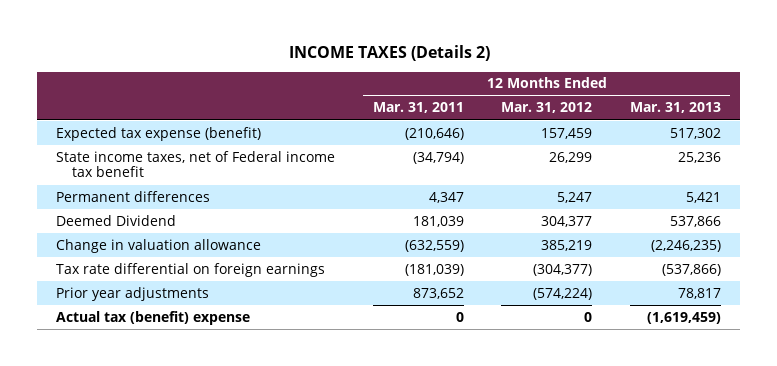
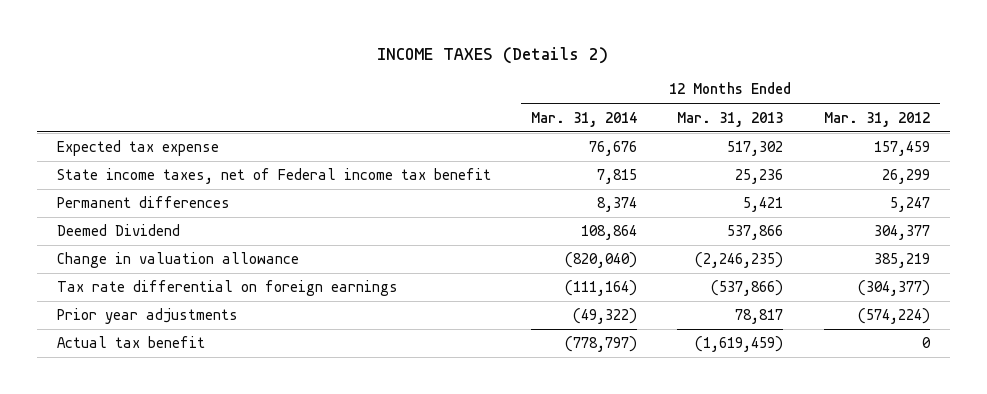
[372,102,464,114] Mar. 31, 2011 -> none
none -> [531,111,638,127] Mar. 31, 2014
[56,126,262,141] Expected tax expense (benefit) -> [57,140,220,157] Expected tax expense
[56,310,251,325] Actual tax (benefit) expense -> [57,336,206,349] Actual tax benefit

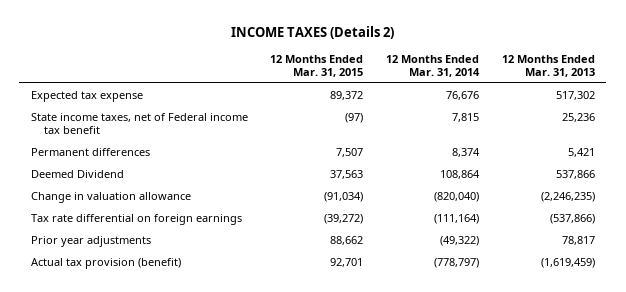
[823,111,930,127] Mar. 31, 2012 -> none
none -> [270,54,364,77] 12 Months Ended Mar. 31, 2015
[57,336,206,349] Actual tax benefit -> [30,257,181,269] Actual tax provision (benefit)

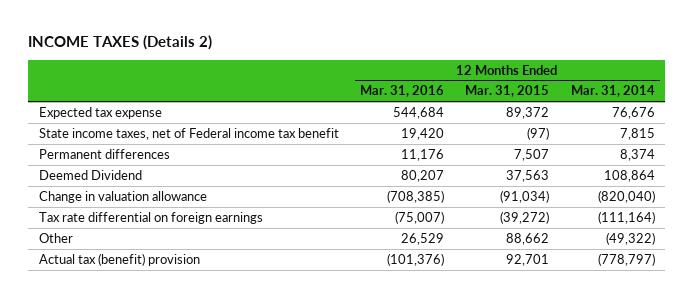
[501,54,595,77] 12 Months Ended Mar. 31, 2013 -> none
none -> [359,85,444,98] Mar. 31, 2016
[30,235,151,247] Prior year adjustments -> [38,232,73,243] Other
[30,257,181,269] Actual tax provision (benefit) -> [38,252,200,266] Actual tax (benefit) provision

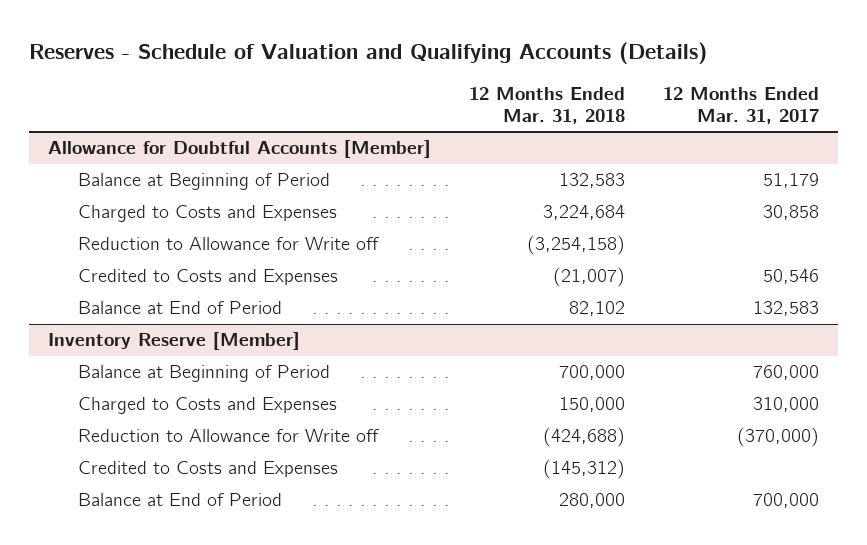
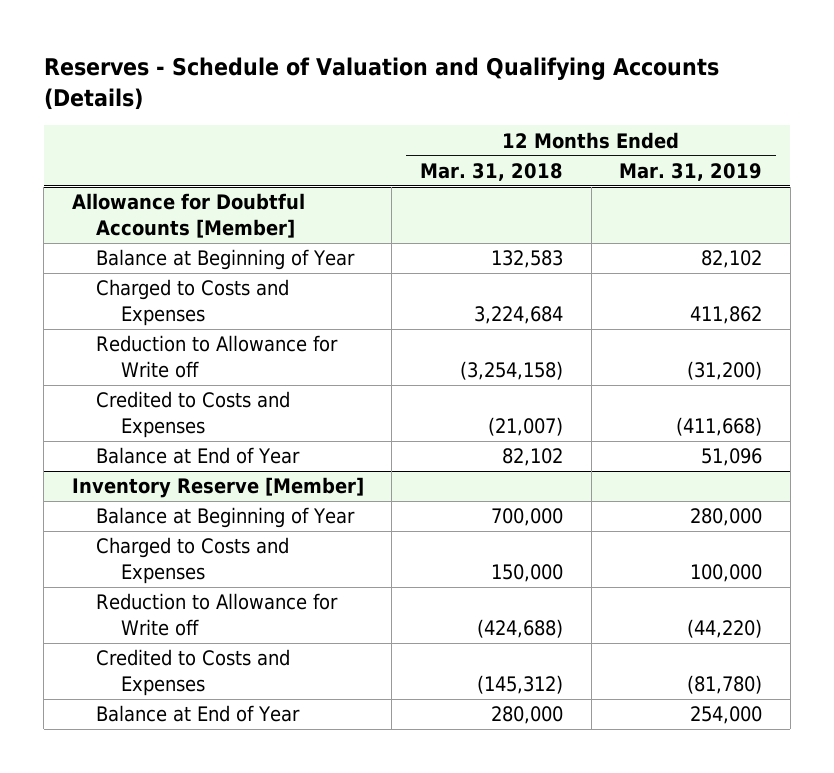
[662,86,819,124] 12 Months Ended Mar. 31, 2017 -> none
none -> [619,163,763,182] Mar. 31, 2019
[78,173,331,191] Balance at Beginning of Period -> [96,249,356,271] Balance at Beginning of Year
[78,301,283,315] Balance at End of Period -> [96,447,301,465] Balance at End of Year
[78,365,331,383] Balance at Beginning of Period -> [96,507,356,529] Balance at Beginning of Year
[78,493,283,507] Balance at End of Period -> [96,705,301,723] Balance at End of Year

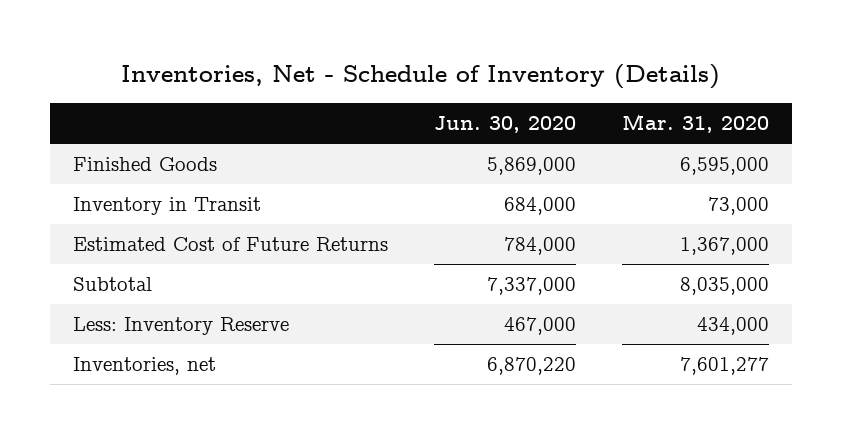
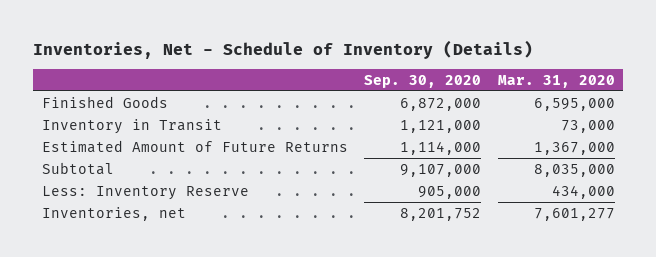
[434,115,577,133] Jun. 30, 2020 -> none
none -> [364,74,482,88] Sep. 30, 2020
[73,237,389,252] Estimated Cost of Future Returns -> [41,139,348,153] Estimated Amount of Future Returns

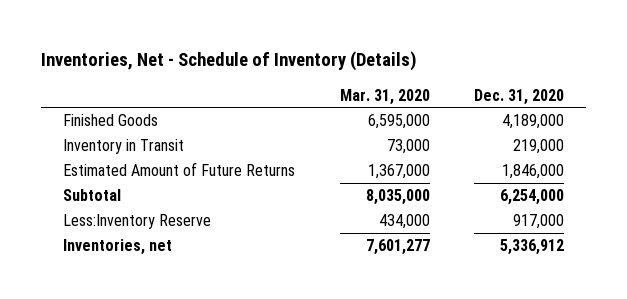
[364,74,482,88] Sep. 30, 2020 -> none
none -> [474,88,565,105] Dec. 31, 2020
[41,185,249,200] Less: Inventory Reserve -> [63,214,212,230] Less:Inventory Reserve

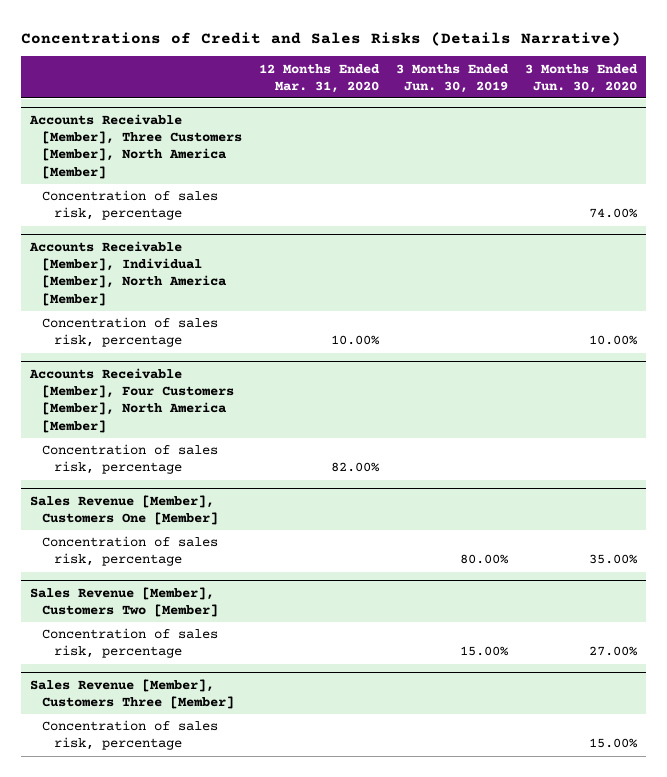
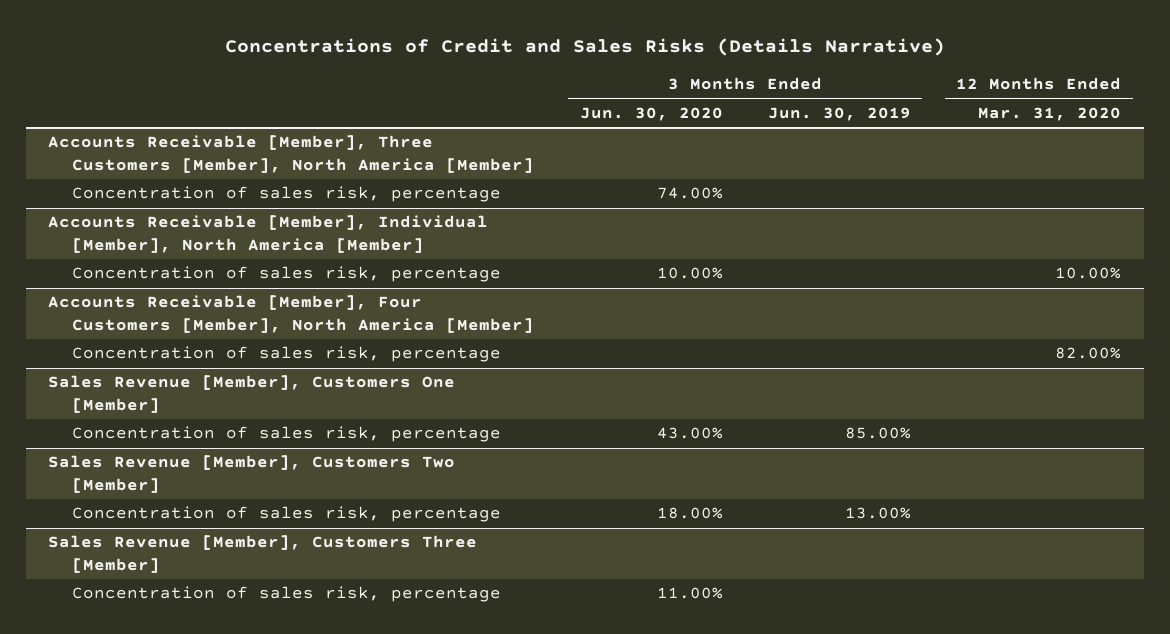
[460,554,510,565] 80.00% -> [845,427,912,440] 85.00%
[589,554,639,565] 35.00% -> [656,427,723,440] 43.00%
[460,646,510,657] 15.00% -> [845,507,912,520] 13.00%
[589,646,639,657] 27.00% -> [656,507,723,520] 18.00%
[589,738,639,749] 15.00% -> [656,587,723,600] 11.00%

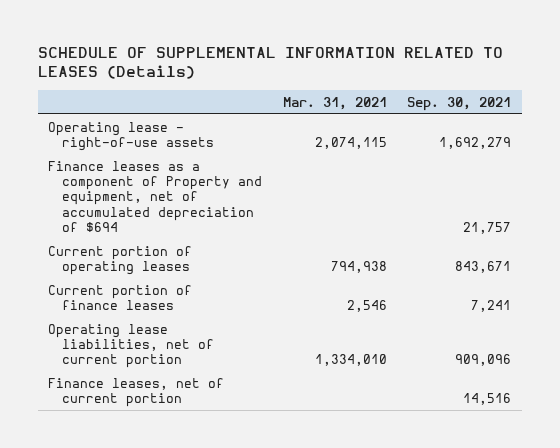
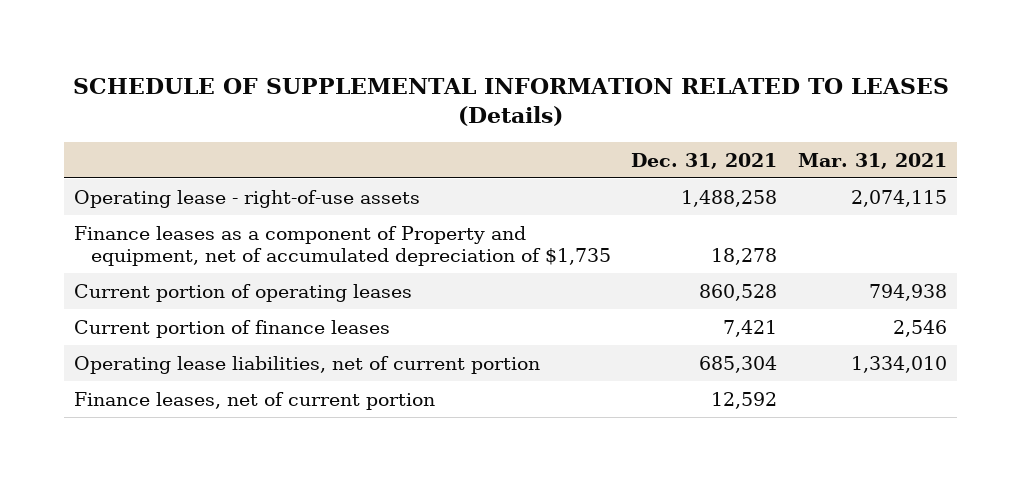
[407,96,512,111] Sep. 30, 2021 -> none
none -> [631,152,778,169] Dec. 31, 2021
[48,160,262,233] Finance leases as a component of Property and equipment, net of accumulated depreciation of $694 -> [74,225,611,266] Finance leases as a component of Property and equipment, net of accumulated depreciation of $1,735

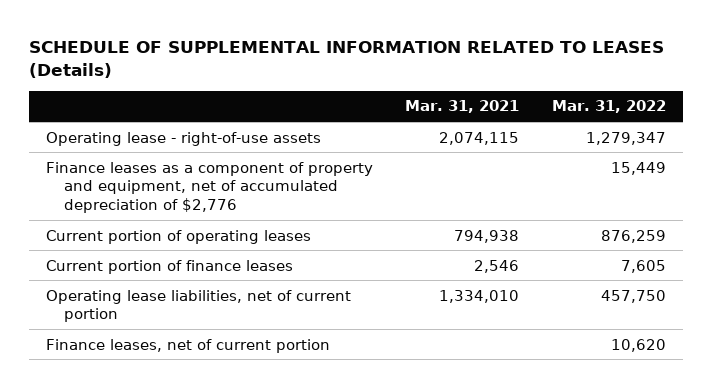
[631,152,778,169] Dec. 31, 2021 -> none
none -> [552,100,667,114] Mar. 31, 2022
[74,225,611,266] Finance leases as a component of Property and equipment, net of accumulated depreciation of $1,735 -> [45,161,373,214] Finance leases as a component of property and equipment, net of accumulated depreciation of $2,776

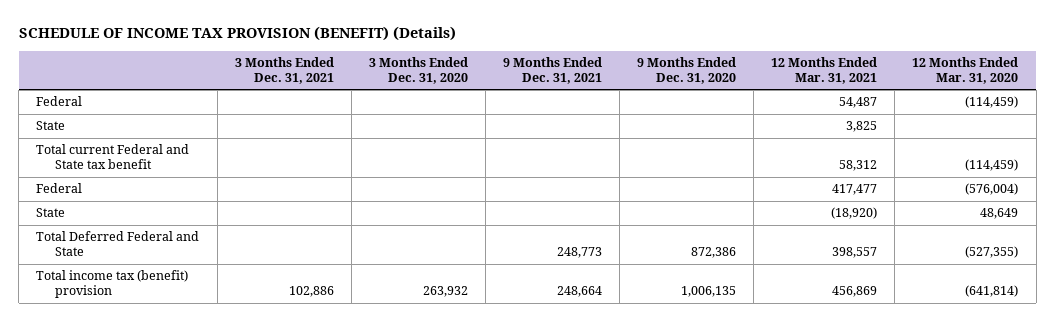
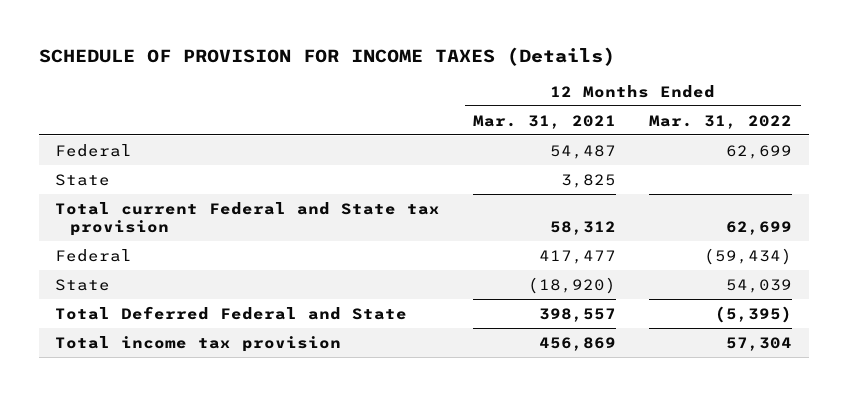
[18,26,456,42] SCHEDULE OF INCOME TAX PROVISION (BENEFIT) (Details) -> [38,46,615,66] SCHEDULE OF PROVISION FOR INCOME TAXES (Details)
[234,56,334,85] 3 Months Ended Dec. 31, 2021 -> none
[368,56,468,85] 3 Months Ended Dec. 31, 2020 -> none
[502,56,602,85] 9 Months Ended Dec. 31, 2021 -> none
[637,56,737,85] 9 Months Ended Dec. 31, 2020 -> none
[912,56,1019,85] 12 Months Ended Mar. 31, 2020 -> none
none -> [649,114,793,129] Mar. 31, 2022
[36,144,190,170] Total current Federal and State tax benefit -> [55,201,441,237] Total current Federal and State tax provision
[36,270,189,299] Total income tax (benefit) provision -> [55,335,342,352] Total income tax provision

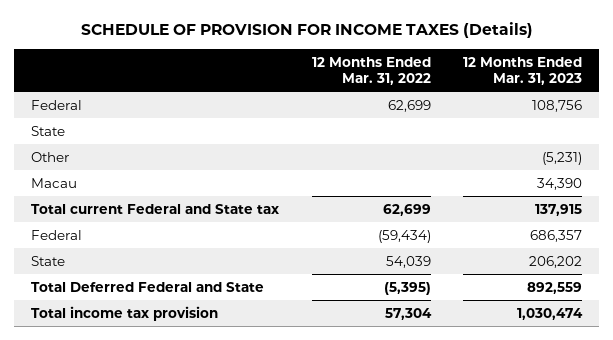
[473,114,617,129] Mar. 31, 2021 -> none
none -> [463,56,583,85] 12 Months Ended Mar. 31, 2023
none -> [30,151,69,162] Other
none -> [30,177,77,188] Macau
[55,201,441,237] Total current Federal and State tax provision -> [30,203,279,214] Total current Federal and State tax

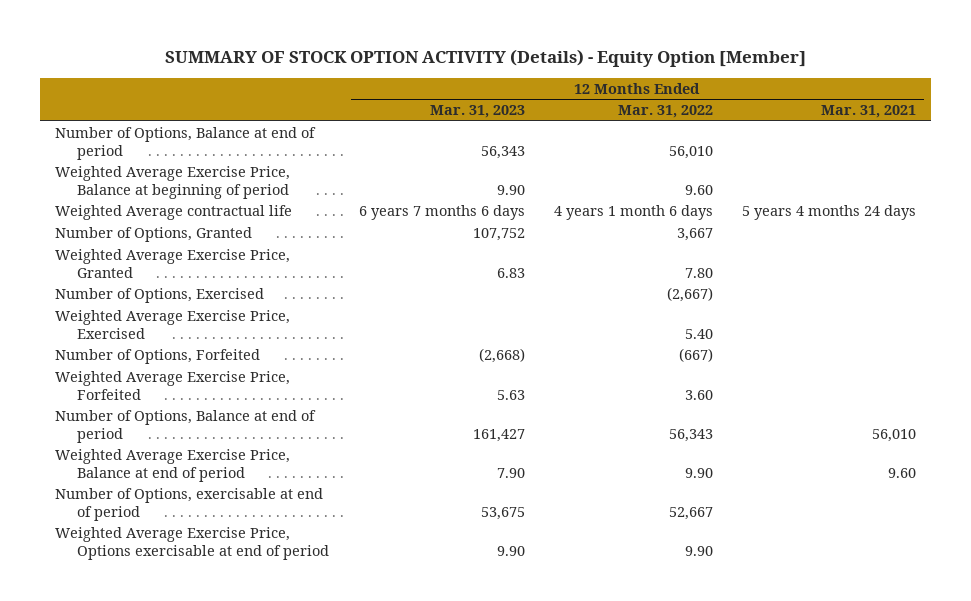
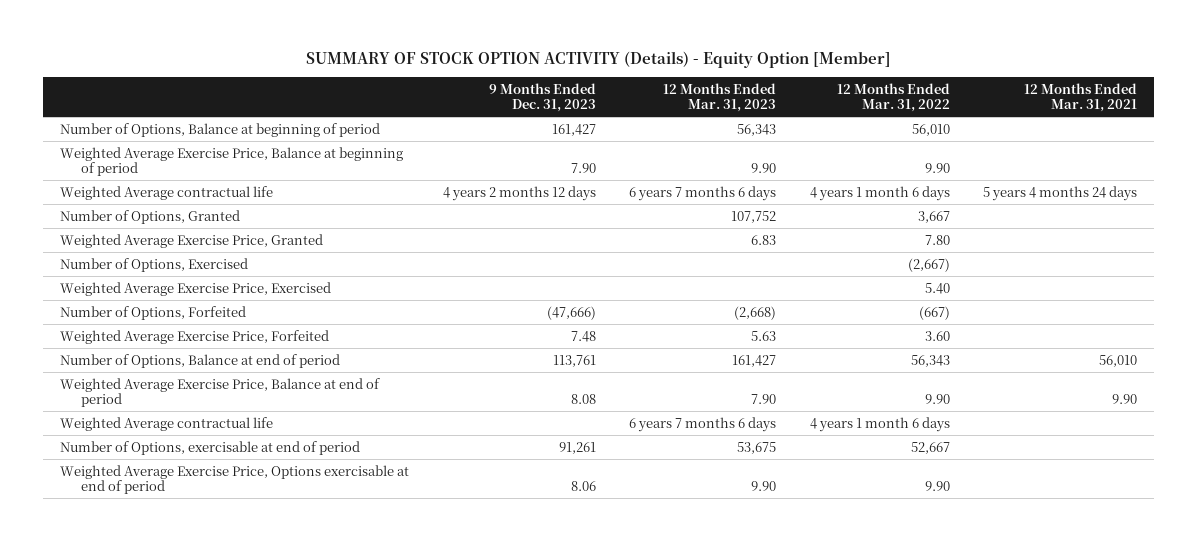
none -> [488,82,596,113] 9 Months Ended Dec. 31, 2023
[55,127,317,160] Number of Options, Balance at end of period -> [60,122,381,137] Number of Options, Balance at beginning of period
[684,184,713,195] 9.60 -> [924,163,950,174] 9.90
[888,467,917,478] 9.60 -> [1112,394,1138,405] 9.90
none -> [60,416,274,431] Weighted Average contractual life

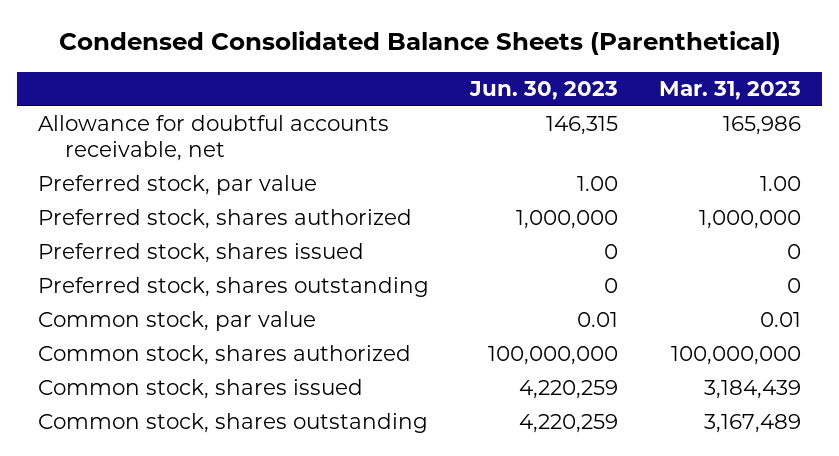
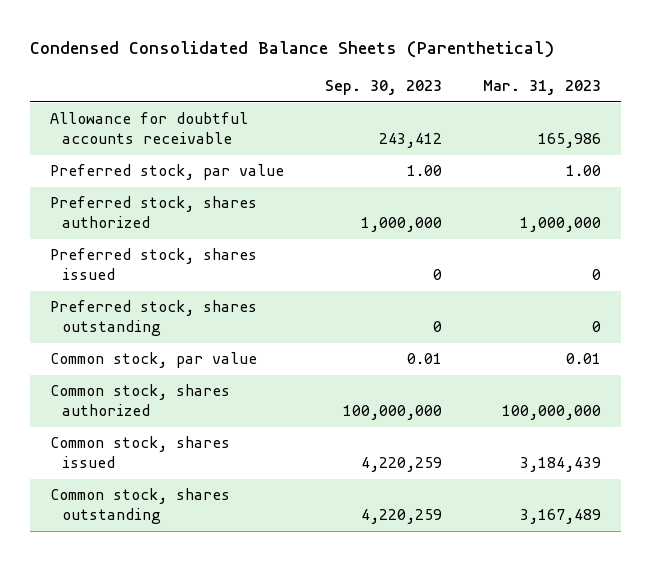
[469,81,619,101] Jun. 30, 2023 -> none
none -> [324,80,442,96] Sep. 30, 2023
[37,115,389,162] Allowance for doubtful accounts receivable, net -> [50,112,249,145] Allowance for doubtful accounts receivable

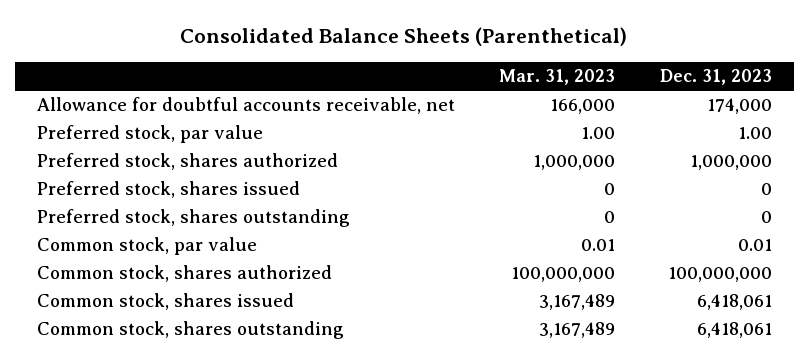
[29,41,554,59] Condensed Consolidated Balance Sheets (Parenthetical) -> [180,27,628,47] Consolidated Balance Sheets (Parenthetical)
[324,80,442,96] Sep. 30, 2023 -> none
none -> [659,69,772,86] Dec. 31, 2023
[50,112,249,145] Allowance for doubtful accounts receivable -> [37,97,456,115] Allowance for doubtful accounts receivable, net
[537,133,601,149] 165,986 -> [550,99,616,115] 166,000
[519,457,601,473] 3,184,439 -> [539,294,616,311] 3,167,489

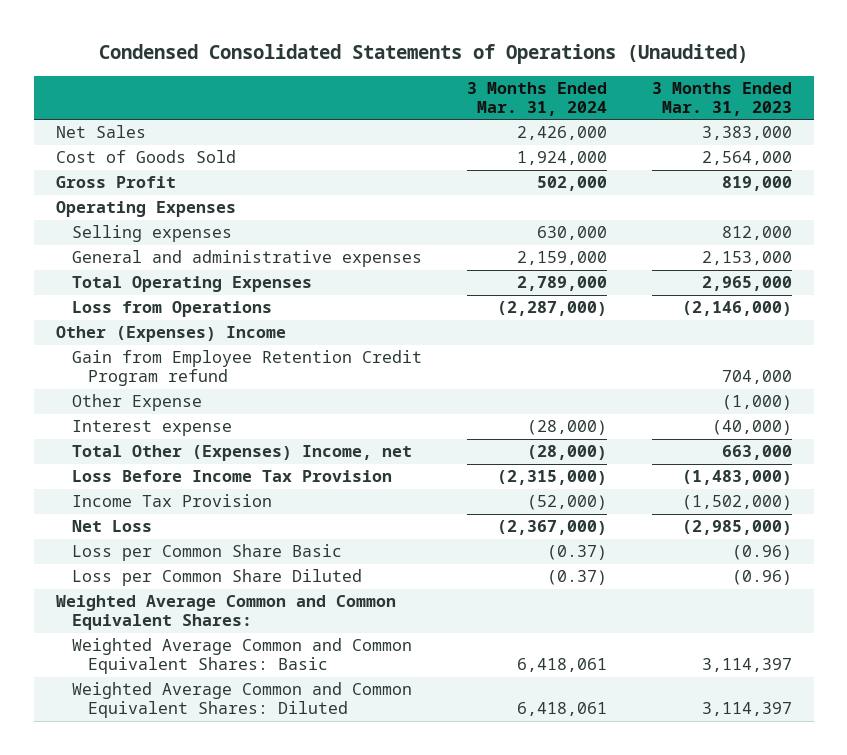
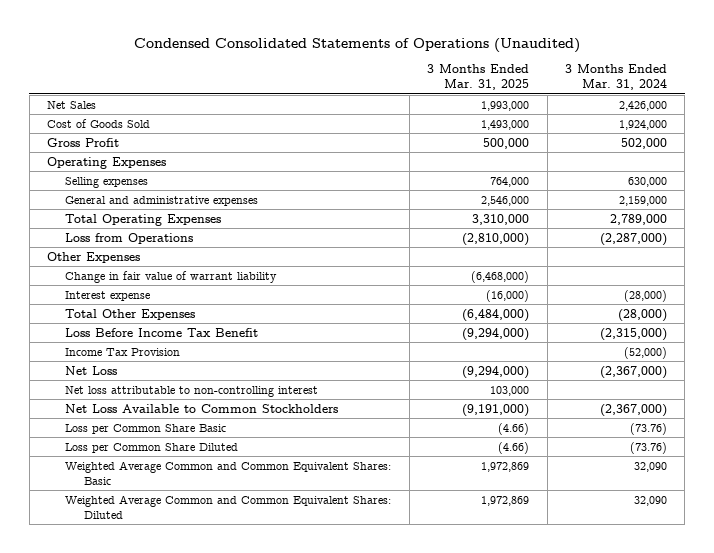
[651,81,792,116] 3 Months Ended Mar. 31, 2023 -> none
none -> [427,64,530,91] 3 Months Ended Mar. 31, 2025
[72,350,423,387] Gain from Employee Retention Credit Program refund -> none
[72,394,203,412] Other Expense -> none
[55,326,286,343] Other (Expenses) Income -> [46,251,140,263] Other Expenses
none -> [65,270,278,283] Change in fair value of warrant liability
[72,445,413,462] Total Other (Expenses) Income, net -> [65,308,196,320] Total Other Expenses
[72,470,393,483] Loss Before Income Tax Provision -> [65,327,259,337] Loss Before Income Tax Benefit
[55,595,396,631] Weighted Average Common and Common Equivalent Shares: -> none
none -> [65,385,319,397] Net loss attributable to non-controlling interest
none -> [65,403,339,413] Net Loss Available to Common Stockholders
[546,545,607,561] (0.37) -> [629,422,667,435] (73.76)
[546,570,607,586] (0.37) -> [629,441,667,454] (73.76)
[516,658,607,673] 6,418,061 -> [633,461,667,472] 32,090
[516,702,607,717] 6,418,061 -> [633,495,667,506] 32,090

